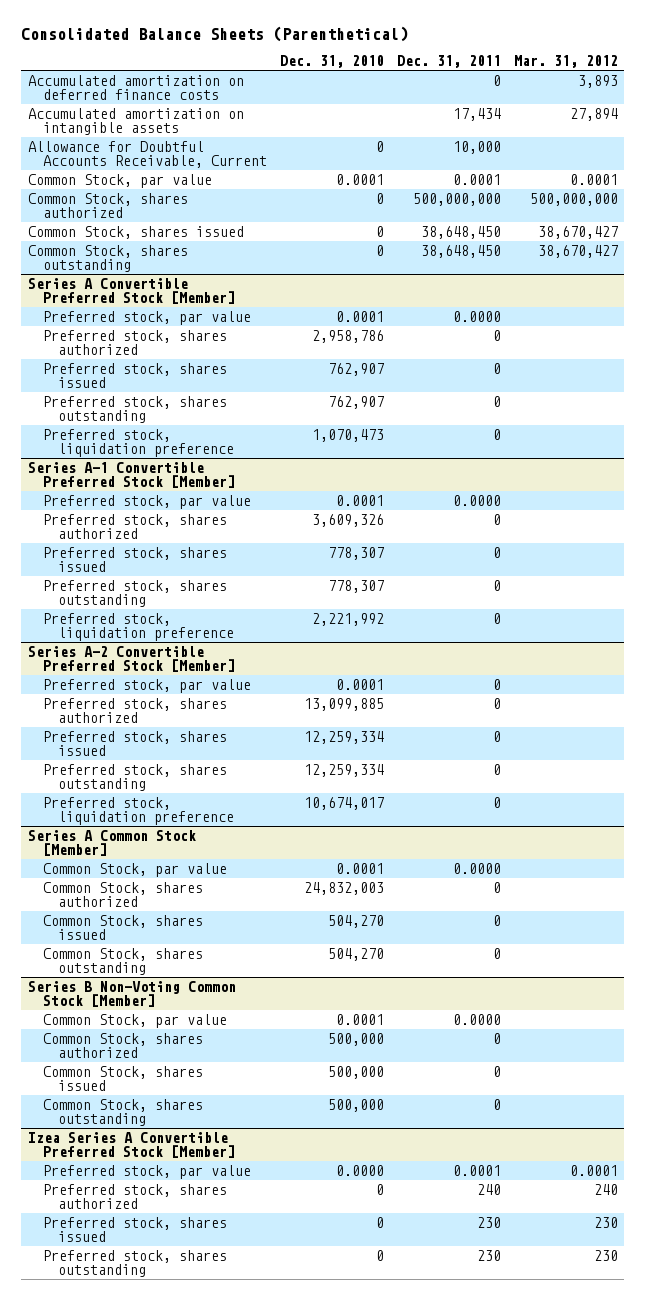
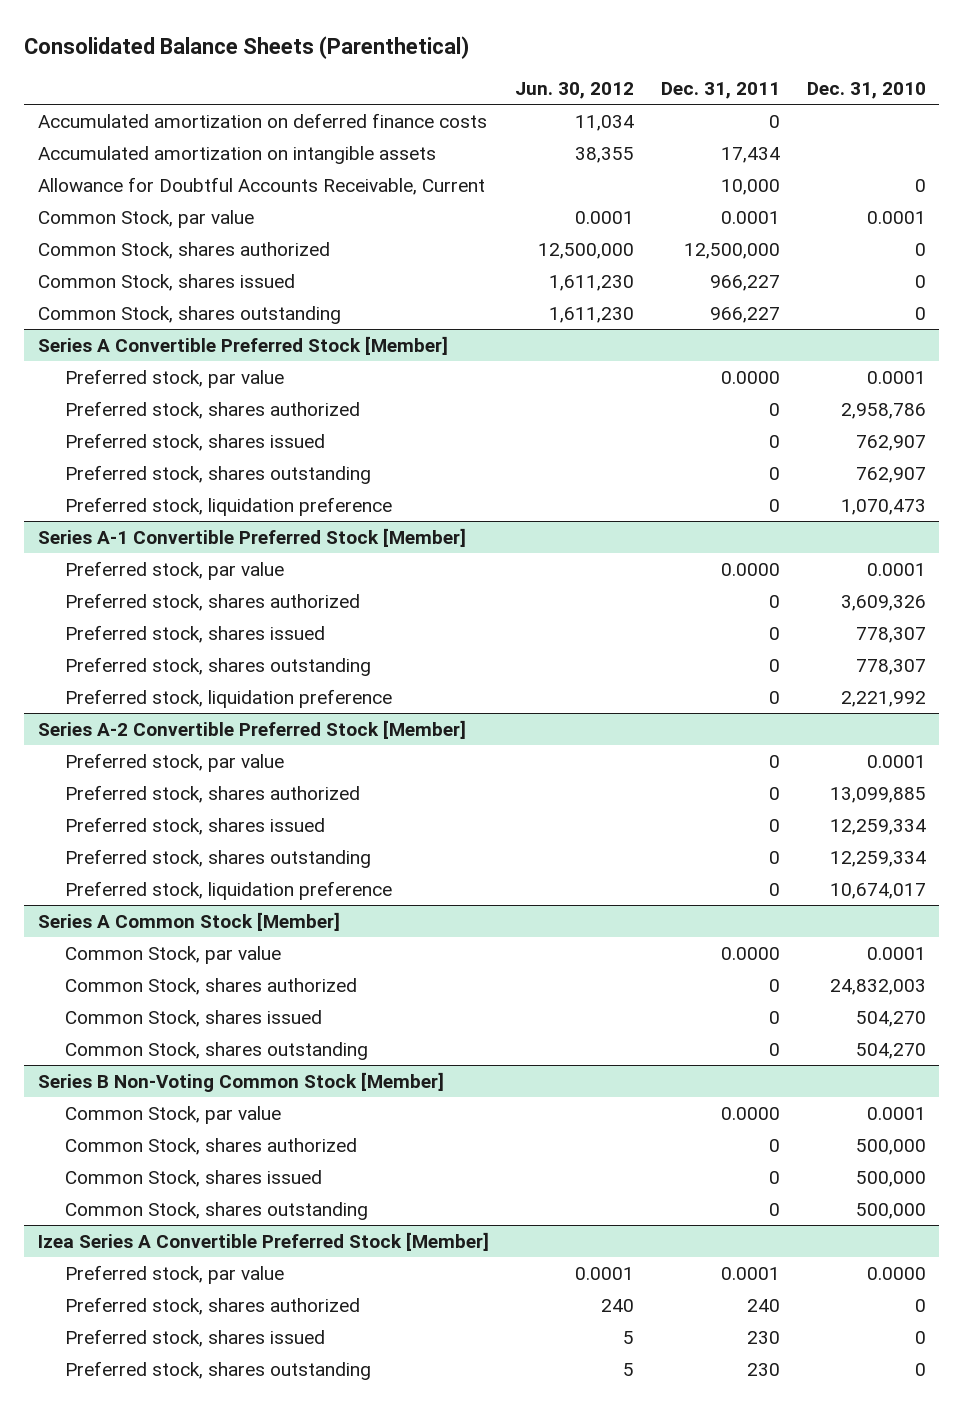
[513,55,618,69] Mar. 31, 2012 -> none
none -> [515,82,635,100] Jun. 30, 2012
[412,192,501,206] 500,000,000 -> [683,242,780,259] 12,500,000
[420,225,501,239] 38,648,450 -> [709,274,780,291] 966,227
[420,244,501,258] 38,648,450 -> [709,306,780,323] 966,227

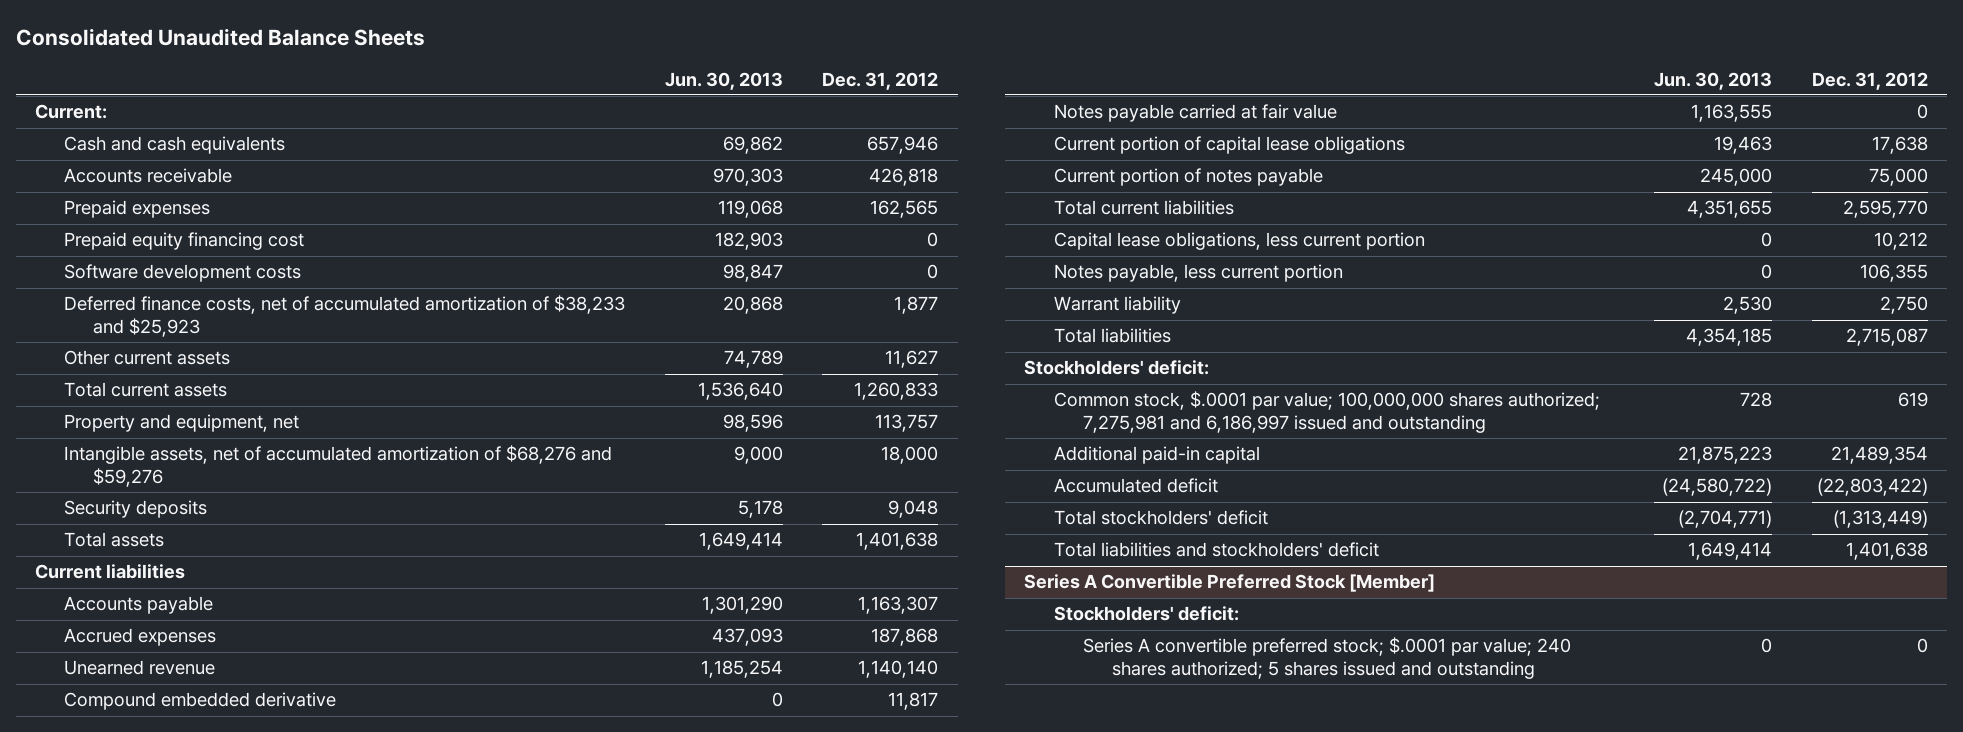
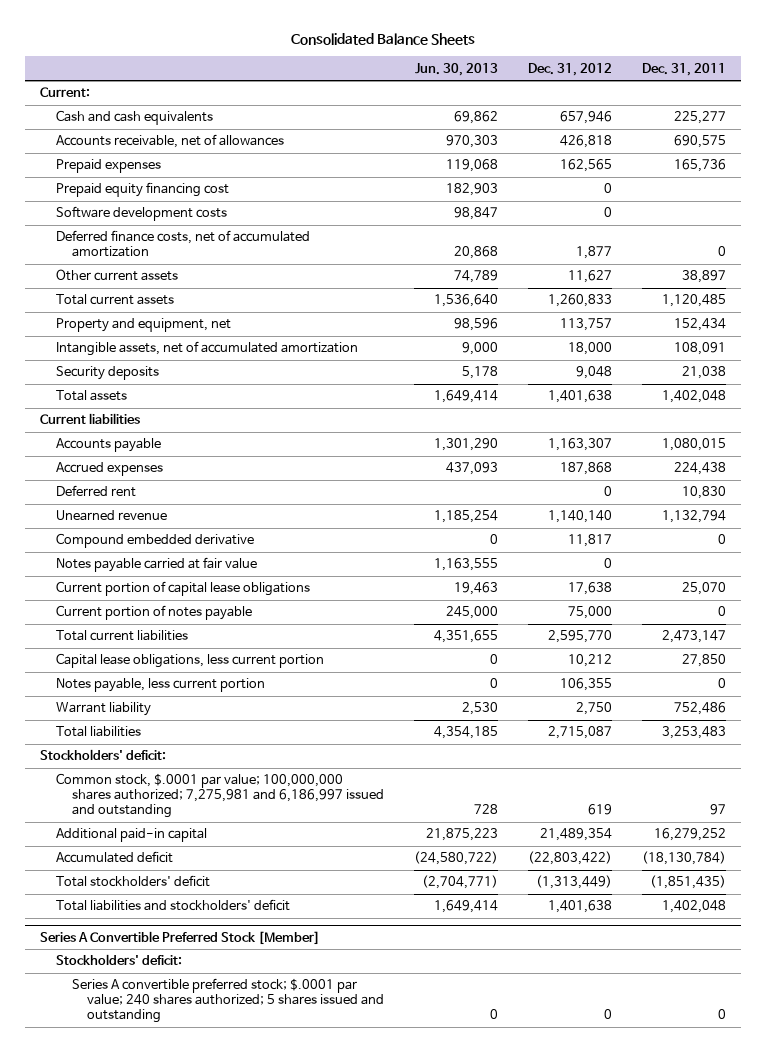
[15,27,425,46] Consolidated Unaudited Balance Sheets -> [290,32,475,45] Consolidated Balance Sheets
none -> [641,62,726,76] Dec. 31, 2011
[64,168,233,184] Accounts receivable -> [55,134,284,149] Accounts receivable, net of allowances
[64,295,626,337] Deferred finance costs, net of accumulated amortization of $38,233 and $25,923 -> [55,230,310,258] Deferred finance costs, net of accumulated amortization
[64,445,613,487] Intangible assets, net of accumulated amortization of $68,276 and $59,276 -> [55,341,358,357] Intangible assets, net of accumulated amortization
none -> [55,485,136,498] Deferred rent

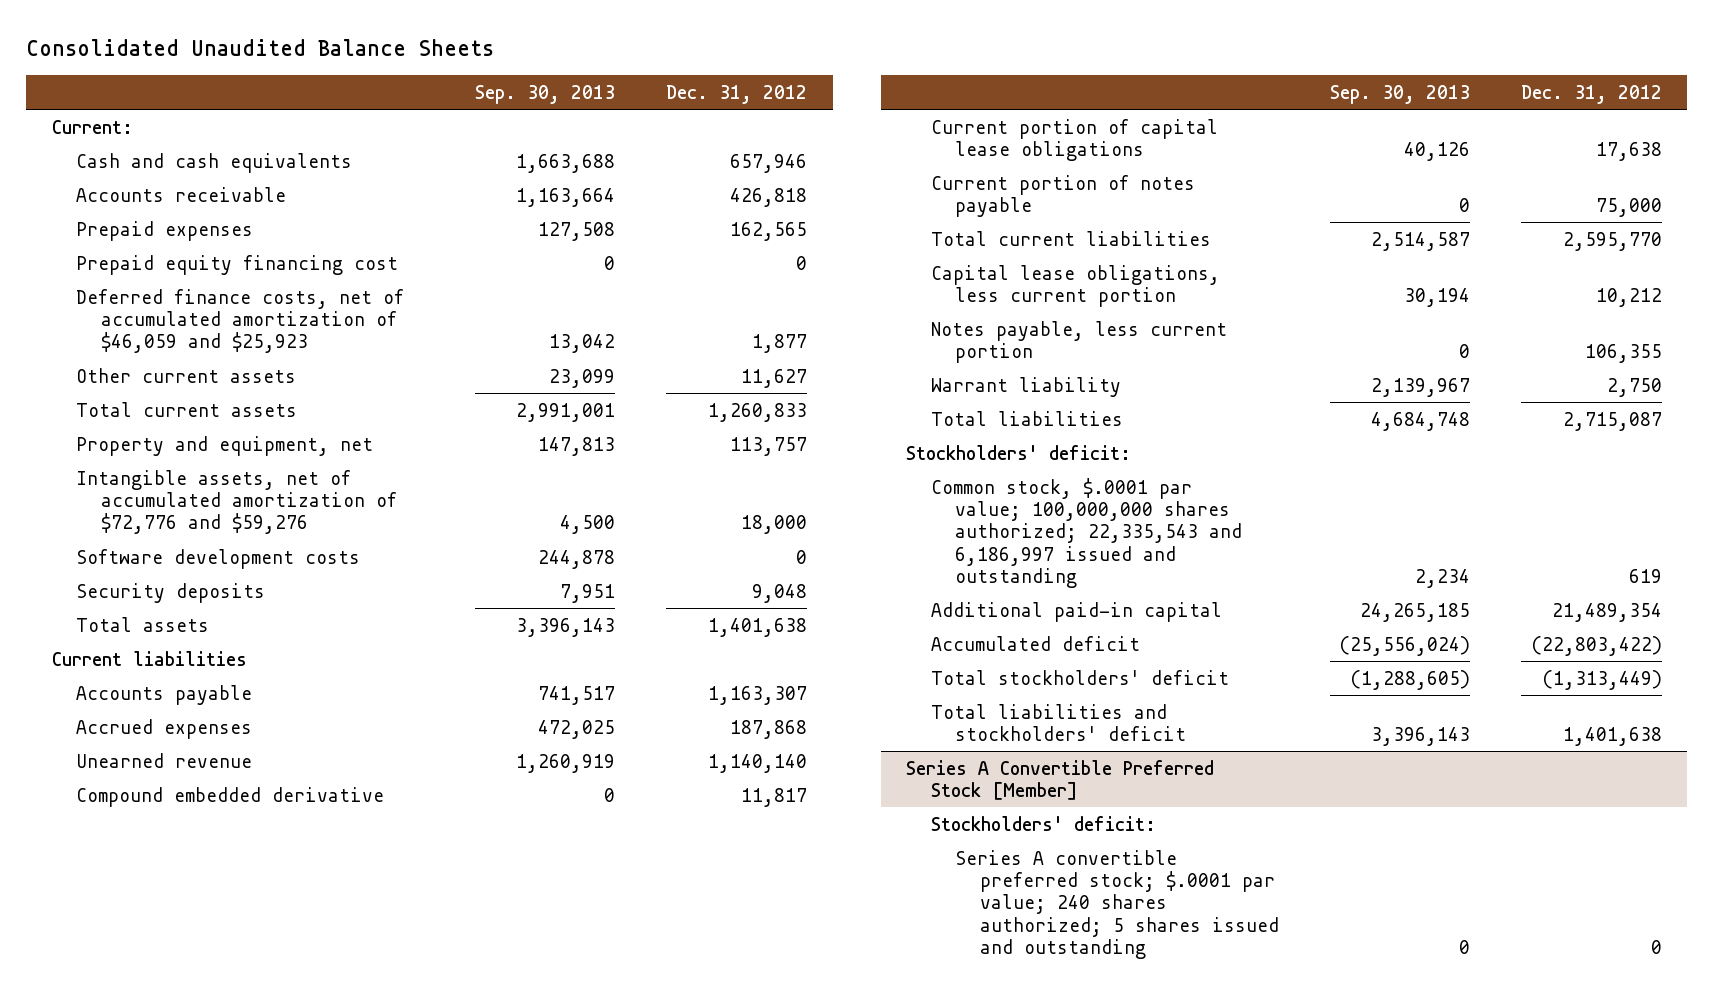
[290,32,475,45] Consolidated Balance Sheets -> [26,39,495,57] Consolidated Unaudited Balance Sheets
[415,62,499,76] Jun. 30, 2013 -> none
[641,62,726,76] Dec. 31, 2011 -> none
none -> [475,84,616,104] Sep. 30, 2013
[55,134,284,149] Accounts receivable, net of allowances -> [76,186,287,202] Accounts receivable
[55,230,310,258] Deferred finance costs, net of accumulated amortization -> [76,288,405,354] Deferred finance costs, net of accumulated amortization of $46,059 and $25,923
[55,341,358,357] Intangible assets, net of accumulated amortization -> [76,469,397,535] Intangible assets, net of accumulated amortization of $72,776 and $59,276
[55,206,227,222] Software development costs -> [76,548,361,569] Software development costs
[55,485,136,498] Deferred rent -> none
[55,557,257,573] Notes payable carried at fair value -> none
[55,773,384,819] Common stock, $.0001 par value; 100,000,000 shares authorized; 7,275,981 and 6,186,997 issued and outstanding -> [930,477,1243,588] Common stock, $.0001 par value; 100,000,000 shares authorized; 22,335,543 and 6,186,997 issued and outstanding

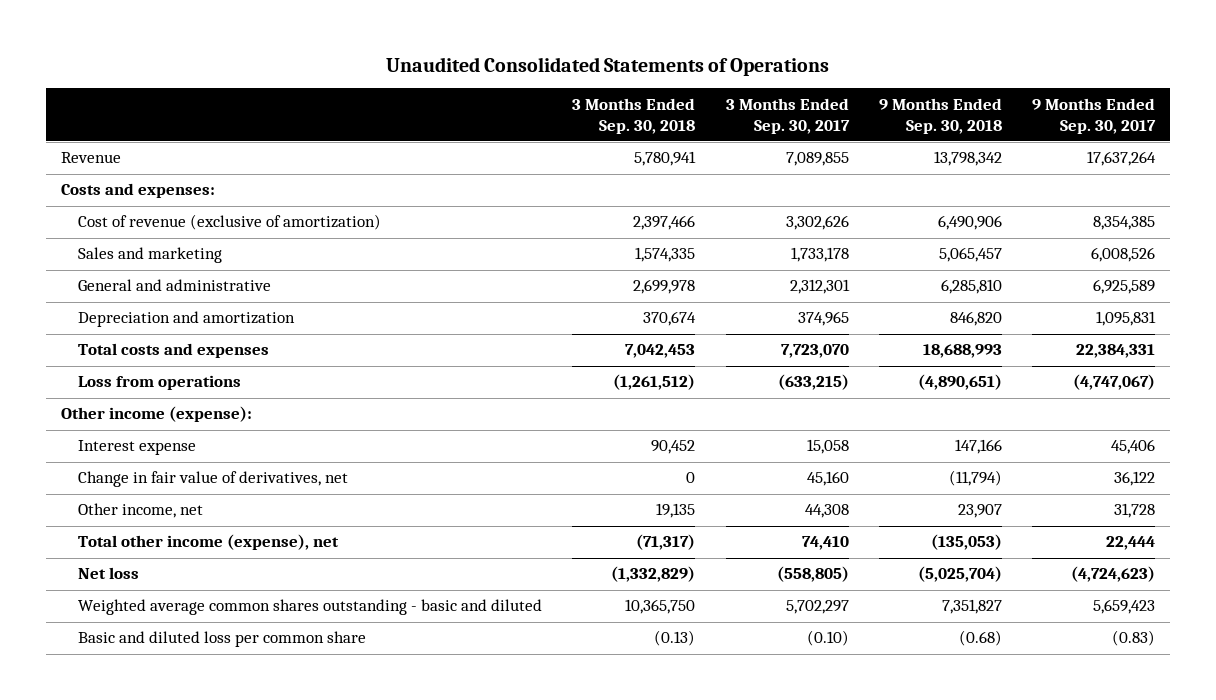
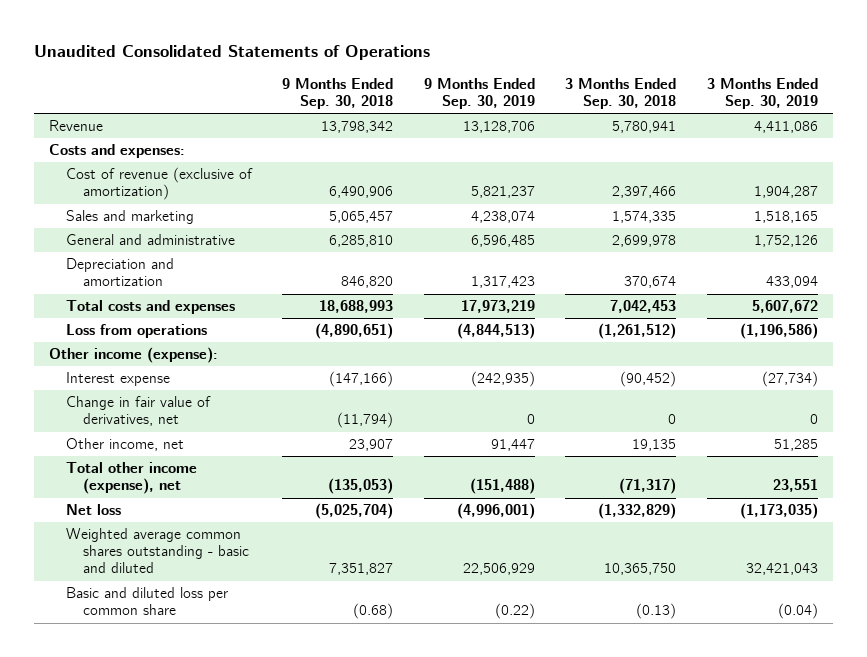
[725,97,850,134] 3 Months Ended Sep. 30, 2017 -> none
[1032,97,1157,134] 9 Months Ended Sep. 30, 2017 -> none
none -> [423,77,535,109] 9 Months Ended Sep. 30, 2019
none -> [706,77,818,109] 3 Months Ended Sep. 30, 2019
[651,440,696,455] 90,452 -> [620,371,677,388] (90,452)
[954,439,1002,455] 147,166 -> [329,371,394,388] (147,166)

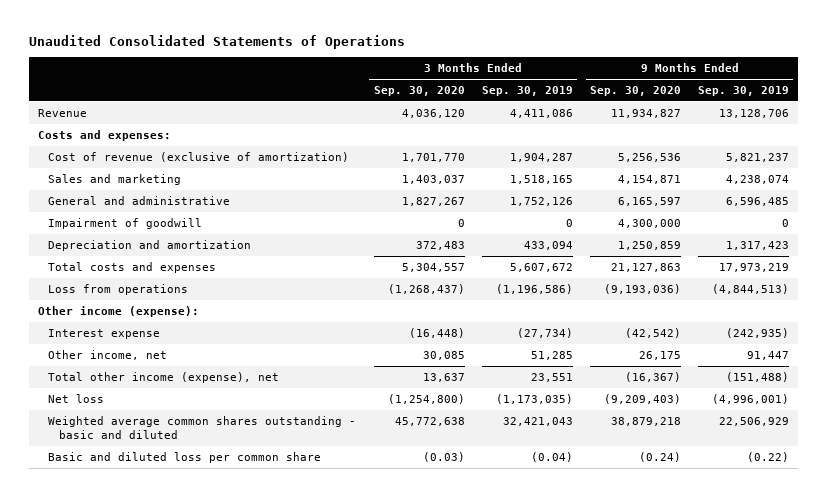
[282,77,394,109] 9 Months Ended Sep. 30, 2018 -> none
[565,77,677,109] 3 Months Ended Sep. 30, 2018 -> none
none -> [373,85,465,96] Sep. 30, 2020
none -> [589,85,681,96] Sep. 30, 2020
none -> [48,217,203,229] Impairment of goodwill
[66,396,212,427] Change in fair value of derivatives, net -> none

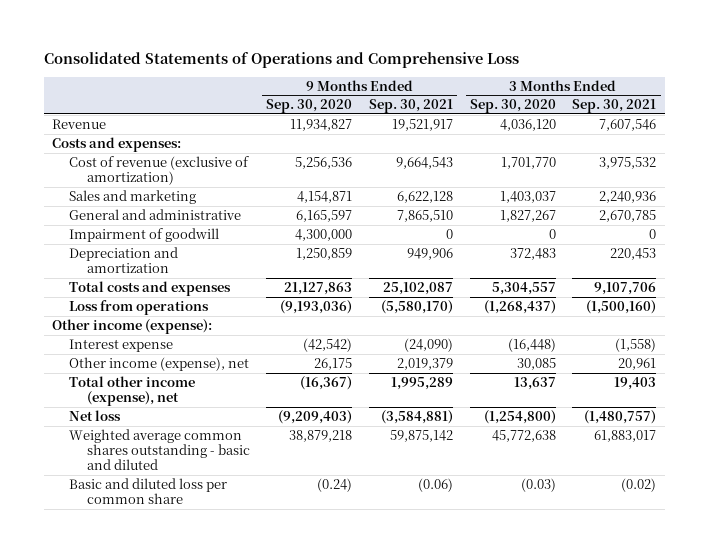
[29,35,406,50] Unaudited Consolidated Statements of Operations -> [43,51,519,68] Consolidated Statements of Operations and Comprehensive Loss
[481,85,573,96] Sep. 30, 2019 -> none
[698,85,790,96] Sep. 30, 2019 -> none
none -> [369,99,454,114] Sep. 30, 2021
none -> [572,99,657,114] Sep. 30, 2021
[48,349,168,360] Other income, net -> [69,356,250,371] Other income (expense), net

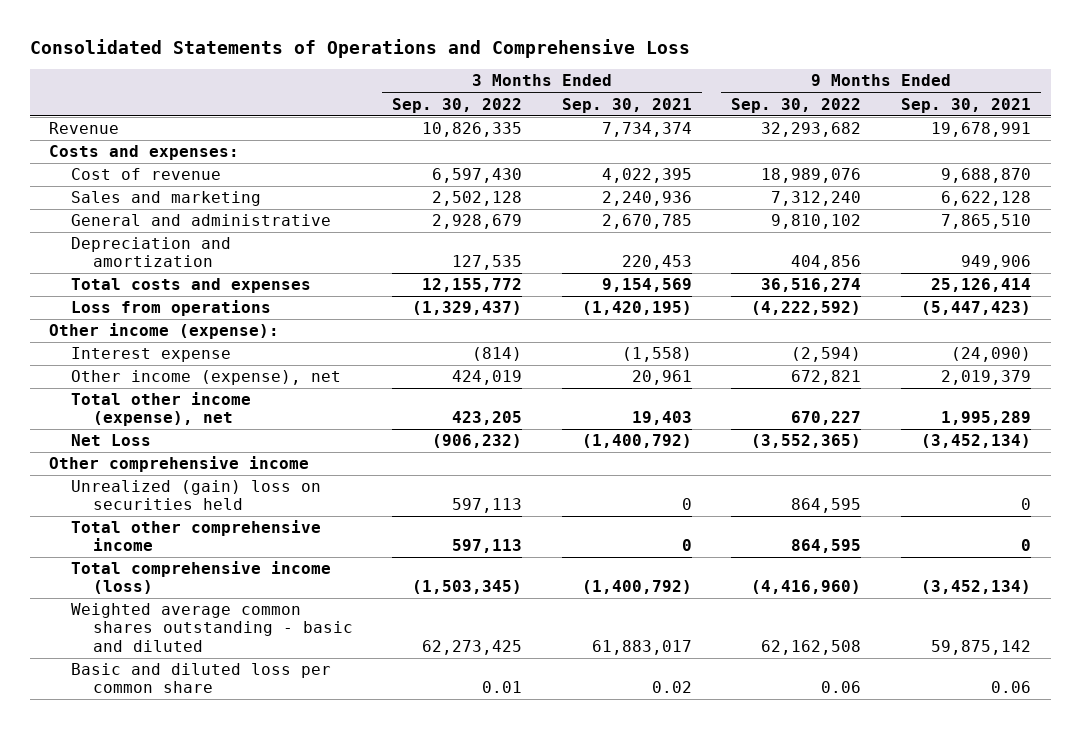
[266,99,353,114] Sep. 30, 2020 -> none
[469,99,556,114] Sep. 30, 2020 -> none
none -> [392,97,523,113] Sep. 30, 2022
none -> [731,97,862,113] Sep. 30, 2022
[392,118,454,131] 19,521,917 -> [930,122,1031,138] 19,678,991
[599,118,657,131] 7,607,546 -> [601,122,692,138] 7,734,374
[69,155,250,185] Cost of revenue (exclusive of amortization) -> [71,168,222,181] Cost of revenue
[396,156,454,169] 9,664,543 -> [940,168,1031,184] 9,688,870
[599,156,657,169] 3,975,532 -> [601,168,692,184] 4,022,395
[69,227,220,242] Impairment of goodwill -> none
[383,281,454,295] 25,102,087 -> [930,278,1031,293] 25,126,414
[594,281,657,295] 9,107,706 -> [601,278,692,293] 9,154,569
[381,299,454,314] (5,580,170) -> [920,301,1031,316] (5,447,423)
[586,299,657,314] (1,500,160) -> [581,301,692,316] (1,420,195)
[69,409,122,421] Net loss -> [71,434,152,447] Net Loss
[381,409,454,424] (3,584,881) -> [920,434,1031,449] (3,452,134)
[584,409,657,424] (1,480,757) -> [581,434,692,449] (1,400,792)
none -> [49,456,310,473] Other comprehensive income
none -> [71,480,322,511] Unrealized (gain) loss on securities held
none -> [71,520,322,552] Total other comprehensive income
none -> [71,561,332,595] Total comprehensive income (loss)
[418,477,454,492] (0.06) -> [990,681,1031,694] 0.06
[621,477,657,492] (0.02) -> [651,681,692,694] 0.02

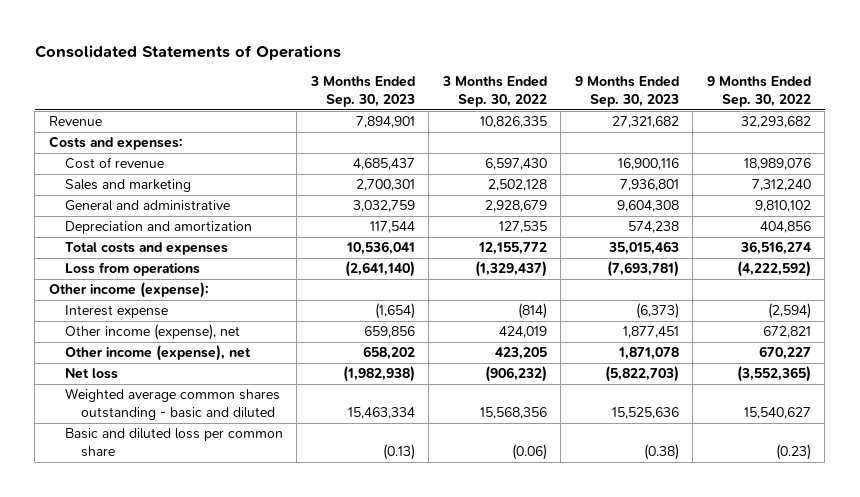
[29,38,690,58] Consolidated Statements of Operations and Comprehensive Loss -> [34,44,341,60] Consolidated Statements of Operations
[561,97,692,113] Sep. 30, 2021 -> none
[900,97,1031,113] Sep. 30, 2021 -> none
none -> [309,76,415,107] 3 Months Ended Sep. 30, 2023
none -> [574,76,679,107] 9 Months Ended Sep. 30, 2023
[49,456,310,473] Other comprehensive income -> none
[71,480,322,511] Unrealized (gain) loss on securities held -> none
[71,520,322,552] Total other comprehensive income -> none
[71,561,332,595] Total comprehensive income (loss) -> none
[71,392,252,427] Total other income (expense), net -> [64,345,251,362] Other income (expense), net
[71,434,152,447] Net Loss -> [64,368,118,380] Net loss
[422,639,523,655] 62,273,425 -> [479,407,547,420] 15,568,356
[761,639,862,655] 62,162,508 -> [743,407,811,420] 15,540,627
[482,681,523,694] 0.01 -> [511,444,547,461] (0.06)
[821,681,862,694] 0.06 -> [775,444,811,461] (0.23)

